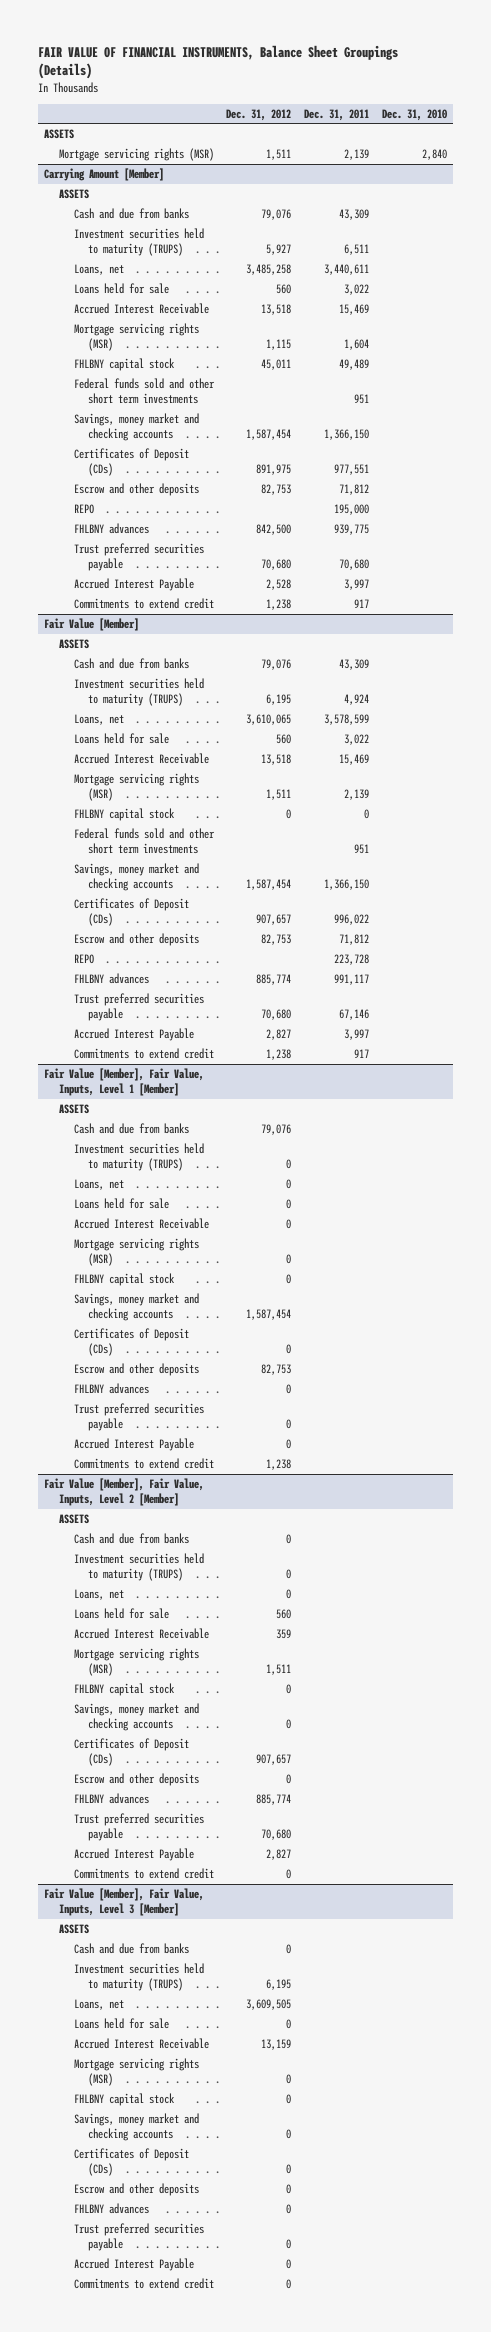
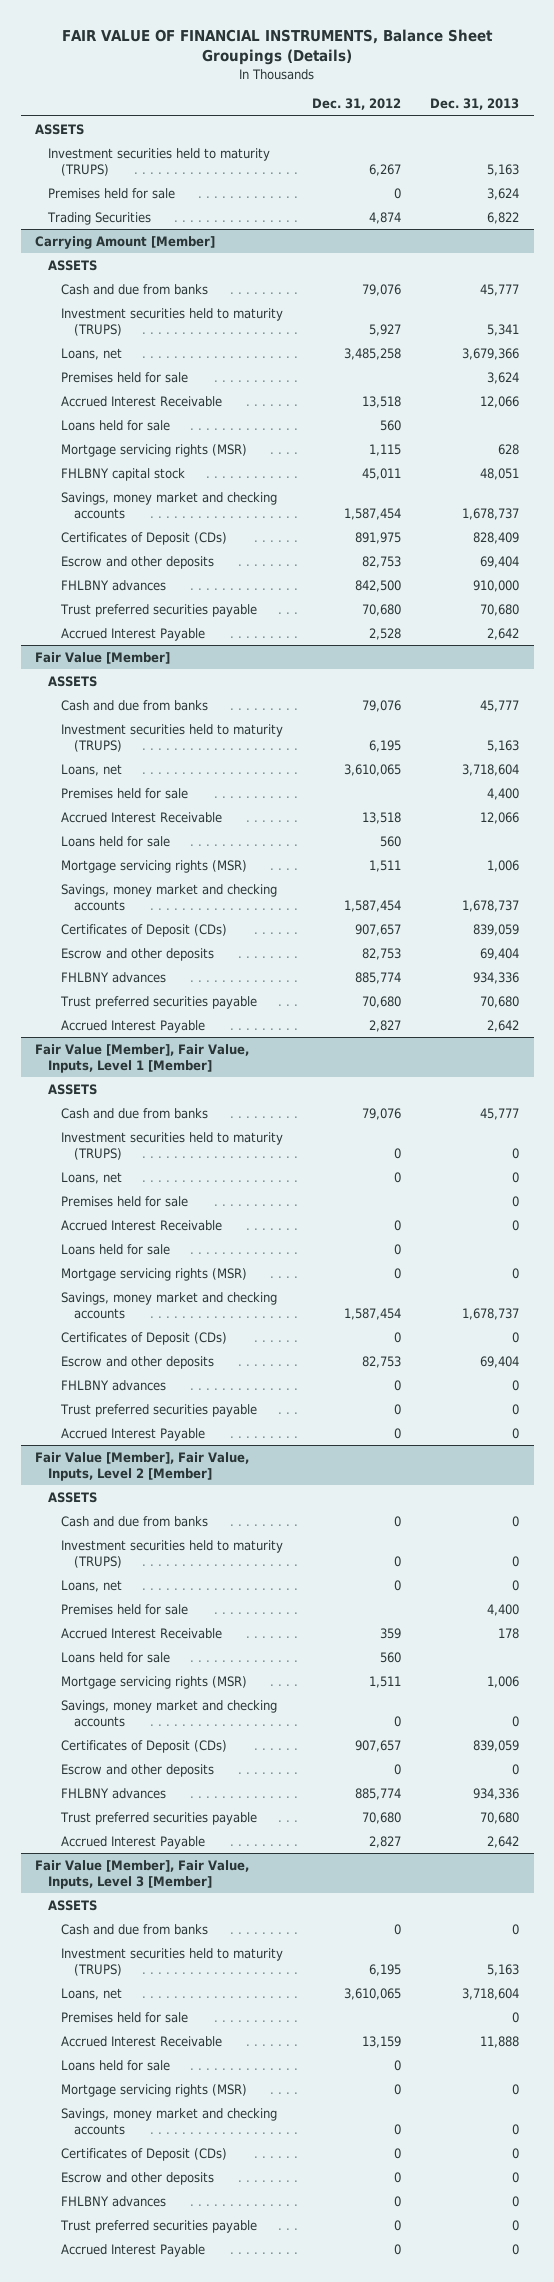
[304,108,370,121] Dec. 31, 2011 -> none
[381,108,447,121] Dec. 31, 2010 -> none
none -> [430,98,520,111] Dec. 31, 2013
[58,148,214,162] Mortgage servicing rights (MSR) -> none
none -> [48,147,271,176] Investment securities held to maturity (TRUPS)
none -> [48,187,176,199] Premises held for sale
none -> [47,211,152,225] Trading Securities
none -> [61,371,189,383] Premises held for sale
[73,283,169,295] Loans held for sale -> [61,419,171,431] Loans held for sale
[73,378,215,405] Federal funds sold and other short term investments -> none
[73,504,94,515] REPO -> none
[73,598,214,610] Commitments to extend credit -> none
none -> [61,787,189,799] Premises held for sale
[73,733,169,745] Loans held for sale -> [61,835,171,847] Loans held for sale
[73,808,175,822] FHLBNY capital stock -> none
[73,828,215,855] Federal funds sold and other short term investments -> none
[73,954,94,965] REPO -> none
[73,1048,214,1060] Commitments to extend credit -> none
none -> [61,1195,189,1207] Premises held for sale
[73,1198,169,1210] Loans held for sale -> [61,1243,171,1255] Loans held for sale
[73,1273,175,1287] FHLBNY capital stock -> none
[73,1458,214,1470] Commitments to extend credit -> none
none -> [61,1603,189,1615] Premises held for sale
[73,1608,169,1620] Loans held for sale -> [61,1651,171,1663] Loans held for sale
[73,1683,175,1697] FHLBNY capital stock -> none
[73,1868,214,1880] Commitments to extend credit -> none
[246,1999,292,2011] 3,609,505 -> [344,1987,402,2000] 3,610,065
none -> [61,2011,189,2023] Premises held for sale
[73,2018,169,2030] Loans held for sale -> [61,2059,171,2071] Loans held for sale
[73,2093,175,2107] FHLBNY capital stock -> none
[73,2278,214,2290] Commitments to extend credit -> none

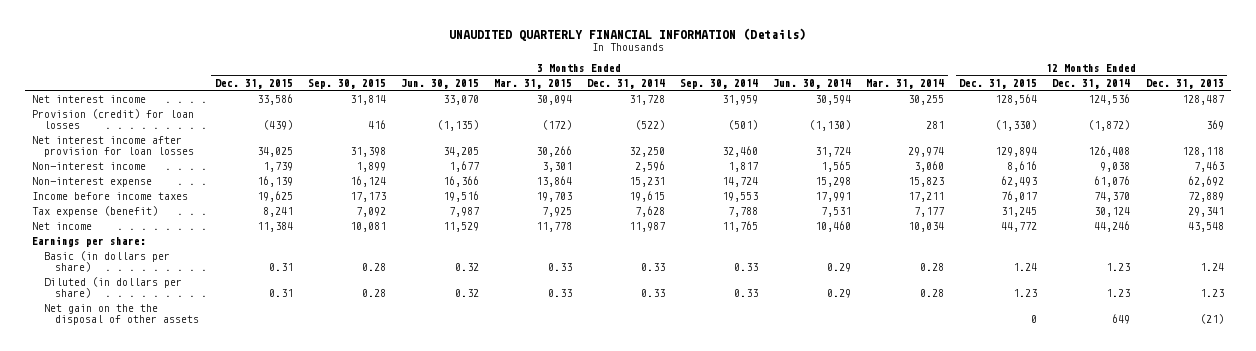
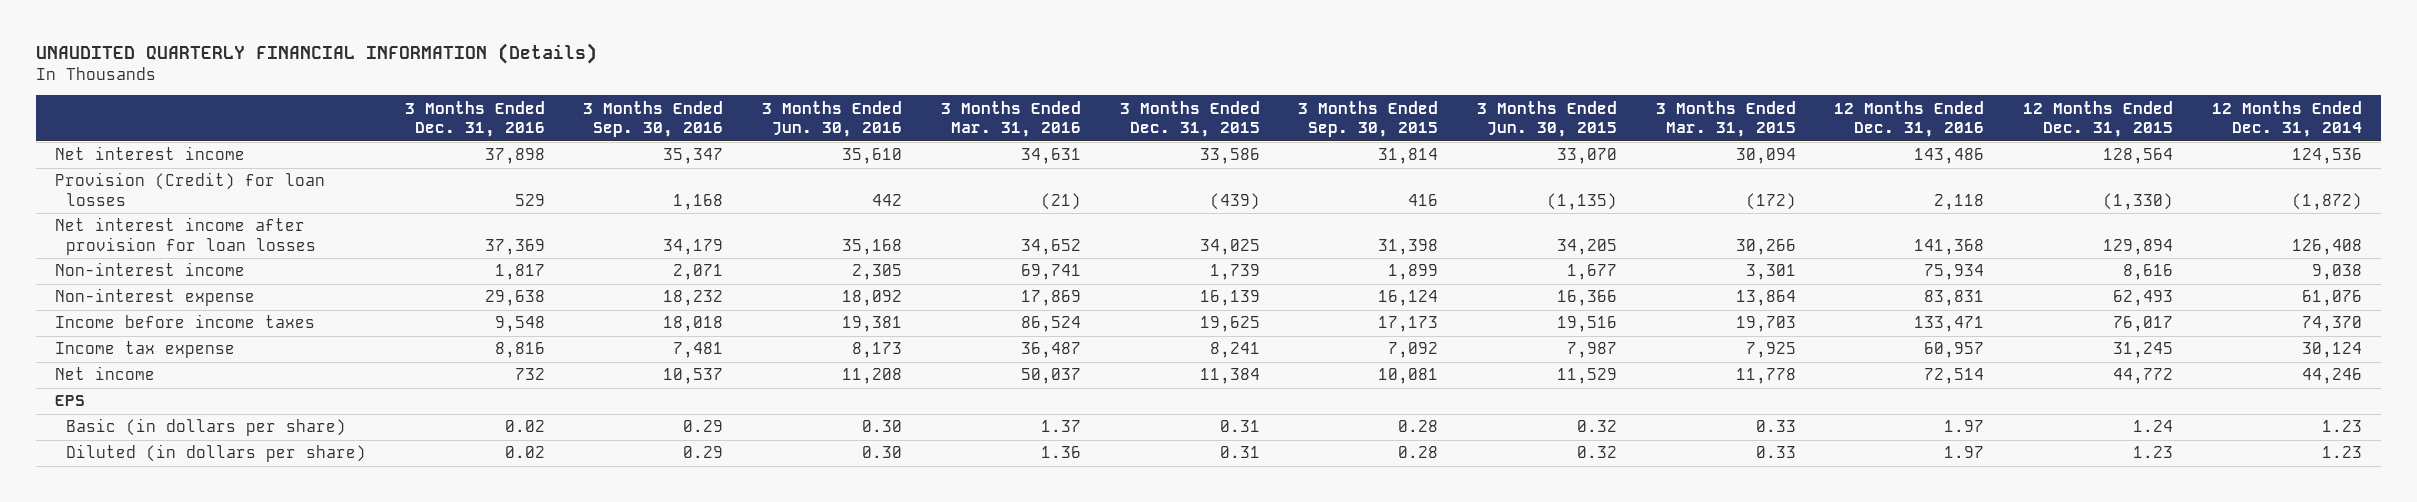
[586,78,665,89] Dec. 31, 2014 -> none
[680,78,759,89] Sep. 30, 2014 -> none
[773,78,852,89] Jun. 30, 2014 -> none
[866,78,945,89] Mar. 31, 2014 -> none
[1145,78,1224,89] Dec. 31, 2013 -> none
none -> [404,100,545,137] 3 Months Ended Dec. 31, 2016
none -> [583,100,724,137] 3 Months Ended Sep. 30, 2016
none -> [762,100,903,137] 3 Months Ended Jun. 30, 2016
none -> [940,100,1081,137] 3 Months Ended Mar. 31, 2016
none -> [1834,100,1985,137] 12 Months Ended Dec. 31, 2016
[32,108,195,129] Provision (credit) for loan losses -> [55,172,326,206] Provision (Credit) for loan losses
[32,205,159,217] Tax expense (benefit) -> [55,341,236,359] Income tax expense
[32,235,147,247] Earnings per share: -> [55,395,86,407] EPS
[43,303,200,325] Net gain on the the disposal of other assets -> none

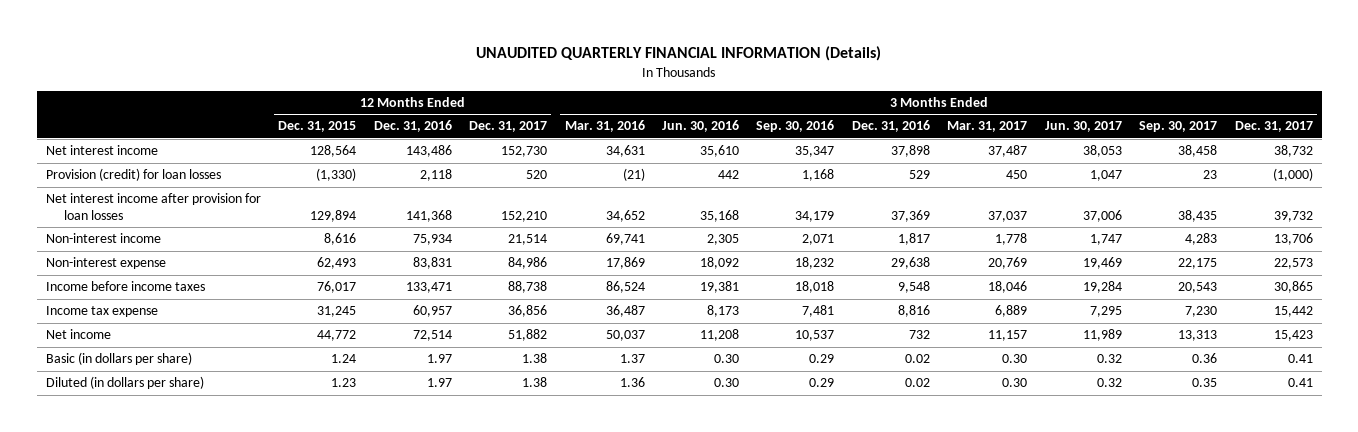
[1119,100,1260,137] 3 Months Ended Dec. 31, 2015 -> none
[1298,100,1439,137] 3 Months Ended Sep. 30, 2015 -> none
[1476,100,1617,137] 3 Months Ended Jun. 30, 2015 -> none
[1655,100,1796,137] 3 Months Ended Mar. 31, 2015 -> none
[2211,100,2362,137] 12 Months Ended Dec. 31, 2014 -> none
none -> [469,121,548,133] Dec. 31, 2017
none -> [947,121,1028,133] Mar. 31, 2017
none -> [1044,121,1122,133] Jun. 30, 2017
none -> [1139,121,1218,133] Sep. 30, 2017
none -> [1234,121,1313,133] Dec. 31, 2017
[55,172,326,206] Provision (Credit) for loan losses -> [45,168,221,182] Provision (credit) for loan losses
[55,395,86,407] EPS -> none

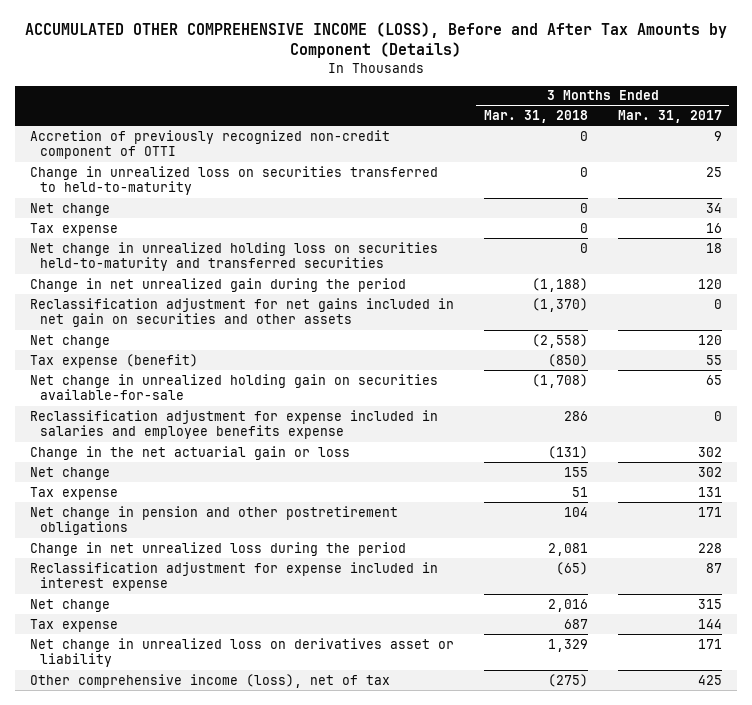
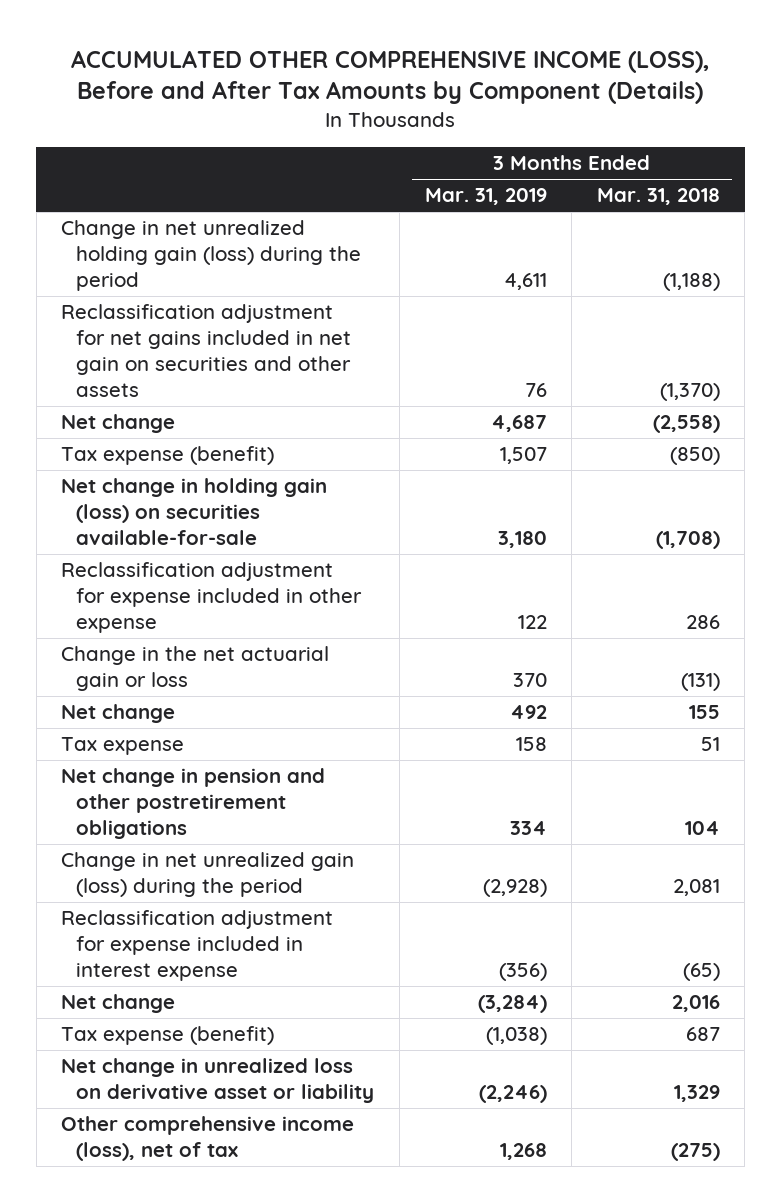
[617,110,722,124] Mar. 31, 2017 -> none
none -> [424,188,547,206] Mar. 31, 2019
[29,129,390,160] Accretion of previously recognized non-credit component of OTTI -> none
[29,165,438,196] Change in unrealized loss on securities transferred to held-to-maturity -> none
[29,202,110,216] Net change -> none
[29,222,118,236] Tax expense -> none
[29,241,438,272] Net change in unrealized holding loss on securities held-to-maturity and transferred securities -> none
[29,277,406,292] Change in net unrealized gain during the period -> [61,220,362,292] Change in net unrealized holding gain (loss) during the period
[29,373,438,401] Net change in unrealized holding gain on securities available-for-sale -> [61,478,328,546] Net change in holding gain (loss) on securities available-for-sale
[29,409,438,440] Reclassification adjustment for expense included in salaries and employee benefits expense -> [61,562,363,634] Reclassification adjustment for expense included in other expense
[29,541,406,556] Change in net unrealized loss during the period -> [61,852,355,898] Change in net unrealized gain (loss) during the period
[29,618,118,632] Tax expense -> [61,1026,275,1046] Tax expense (benefit)
[29,637,454,668] Net change in unrealized loss on derivatives asset or liability -> [61,1058,375,1104] Net change in unrealized loss on derivative asset or liability

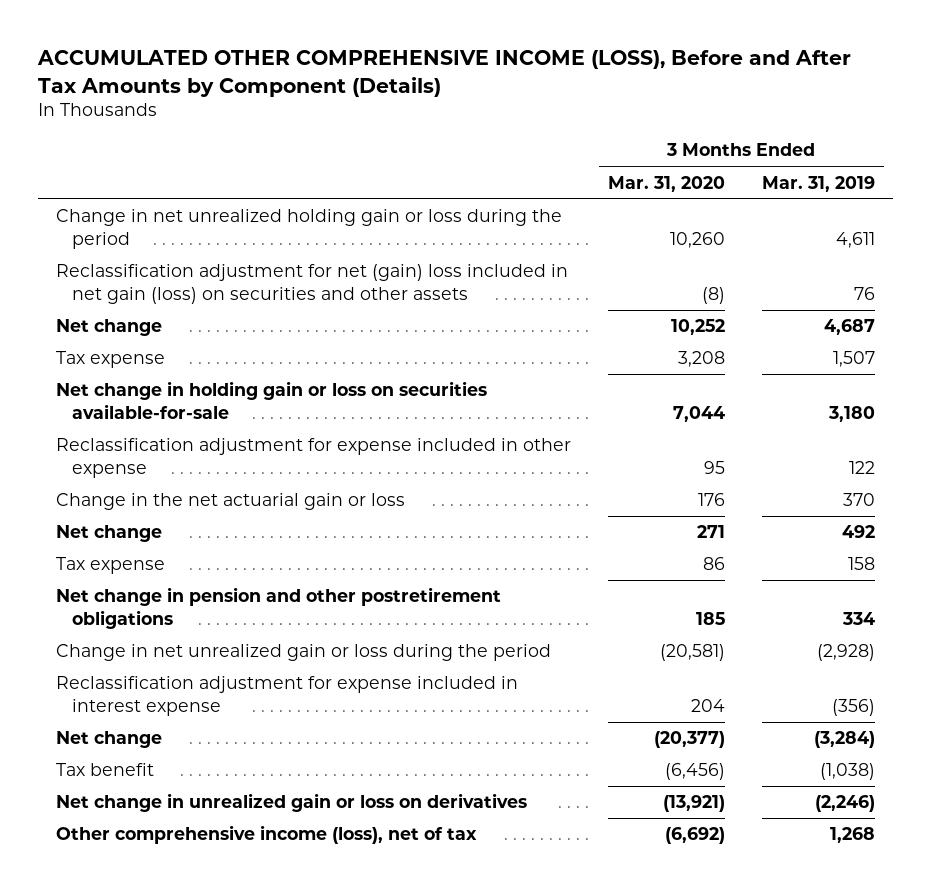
[596,188,720,206] Mar. 31, 2018 -> none
none -> [607,175,725,192] Mar. 31, 2020
[61,220,362,292] Change in net unrealized holding gain (loss) during the period -> [56,209,563,249] Change in net unrealized holding gain or loss during the period
[61,304,352,397] Reclassification adjustment for net gains included in net gain on securities and other assets -> [56,264,569,304] Reclassification adjustment for net (gain) loss included in net gain (loss) on securities and other assets
[61,446,275,466] Tax expense (benefit) -> [56,351,166,369] Tax expense
[61,478,328,546] Net change in holding gain (loss) on securities available-for-sale -> [56,381,488,419] Net change in holding gain or loss on securities available-for-sale
[61,852,355,898] Change in net unrealized gain (loss) during the period -> [56,644,552,662] Change in net unrealized gain or loss during the period
[61,1026,275,1046] Tax expense (benefit) -> [56,763,155,777] Tax benefit
[61,1058,375,1104] Net change in unrealized loss on derivative asset or liability -> [56,793,528,813] Net change in unrealized gain or loss on derivatives

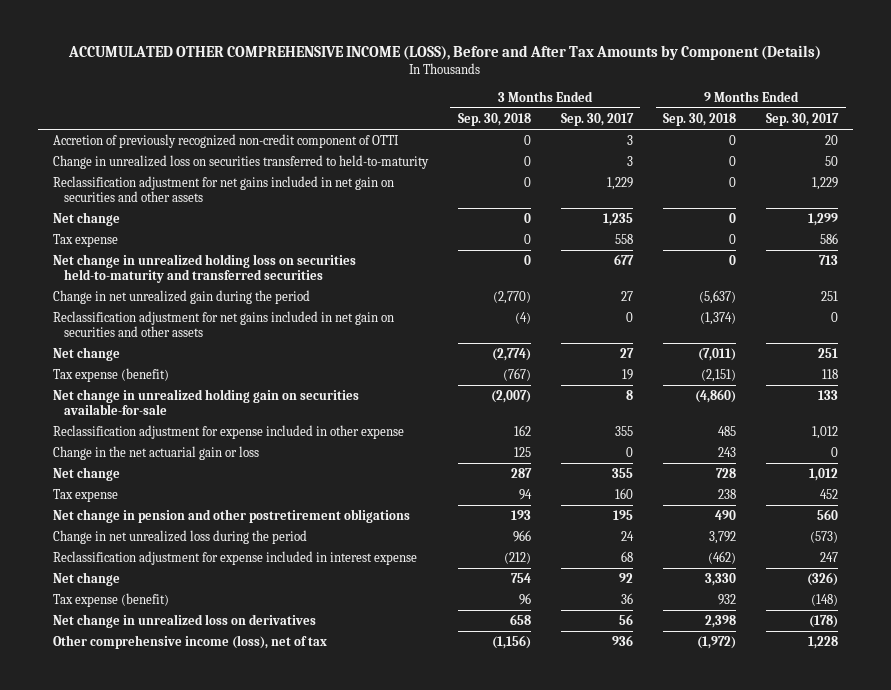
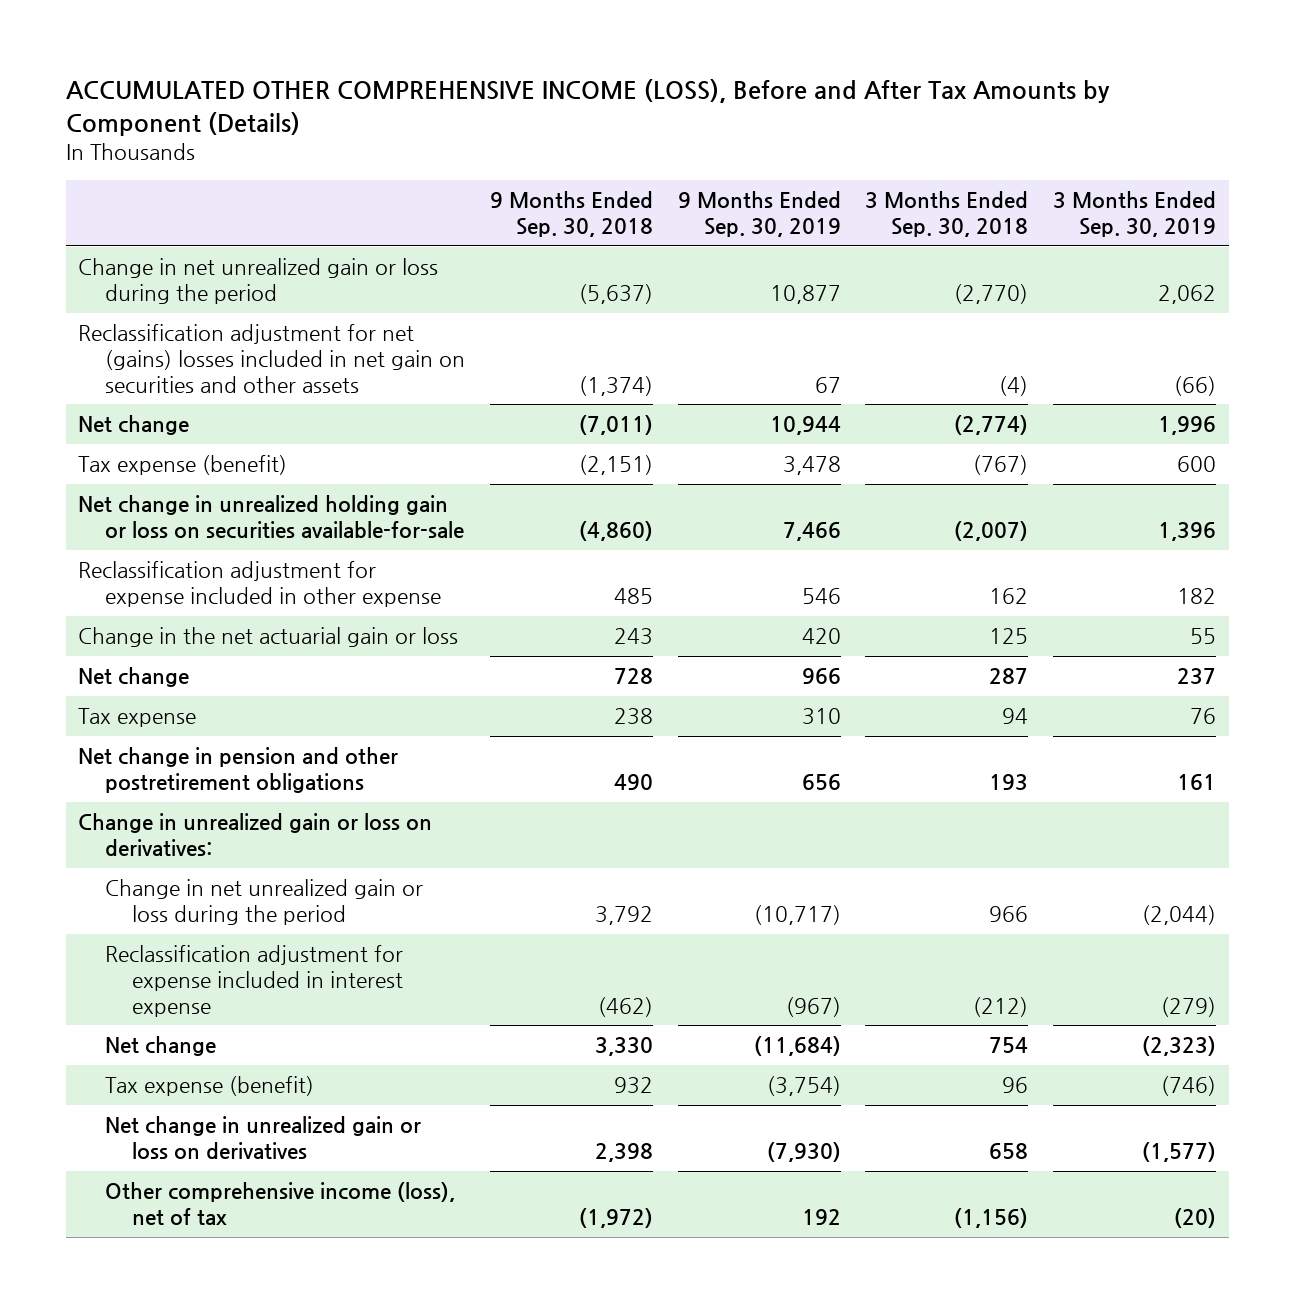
[560,112,634,126] Sep. 30, 2017 -> none
[766,112,840,126] Sep. 30, 2017 -> none
none -> [677,191,841,237] 9 Months Ended Sep. 30, 2019
none -> [1053,191,1217,237] 3 Months Ended Sep. 30, 2019
[52,133,399,148] Accretion of previously recognized non-credit component of OTTI -> none
[52,154,429,169] Change in unrealized loss on securities transferred to held-to-maturity -> none
[52,175,394,202] Reclassification adjustment for net gains included in net gain on securities and other assets -> none
[52,211,120,226] Net change -> none
[52,233,118,247] Tax expense -> none
[52,253,356,283] Net change in unrealized holding loss on securities held-to-maturity and transferred securities -> none
[52,289,310,304] Change in net unrealized gain during the period -> [78,258,439,304] Change in net unrealized gain or loss during the period
[52,310,394,337] Reclassification adjustment for net gains included in net gain on securities and other assets -> [78,324,466,393] Reclassification adjustment for net (gains) losses included in net gain on securities and other assets
[52,388,359,415] Net change in unrealized holding gain on securities available-for-sale -> [78,495,465,539] Net change in unrealized holding gain or loss on securities available-for-sale
none -> [78,813,433,856] Change in unrealized gain or loss on derivatives:
[52,529,307,544] Change in net unrealized loss during the period -> [105,879,424,925] Change in net unrealized gain or loss during the period
[52,613,316,628] Net change in unrealized loss on derivatives -> [105,1116,422,1159] Net change in unrealized gain or loss on derivatives

